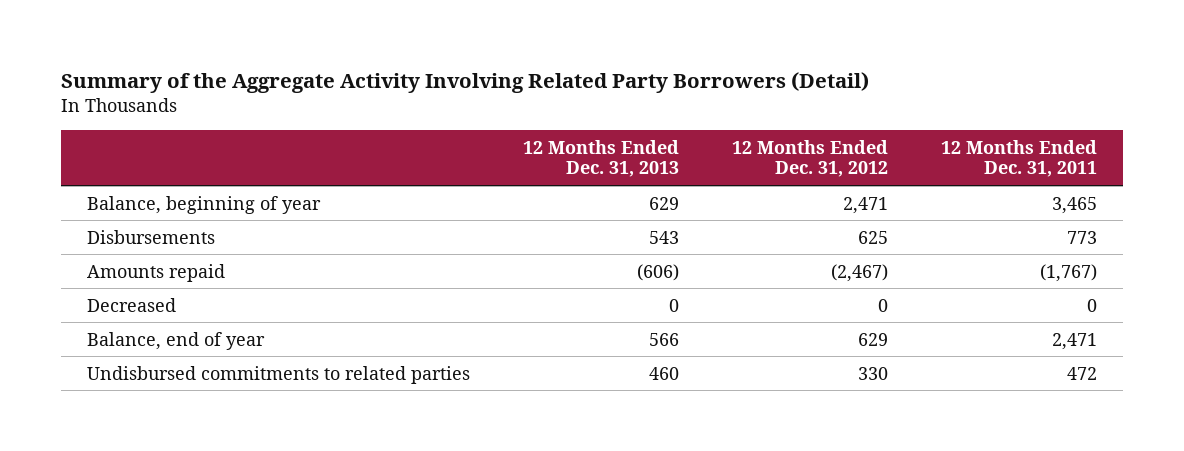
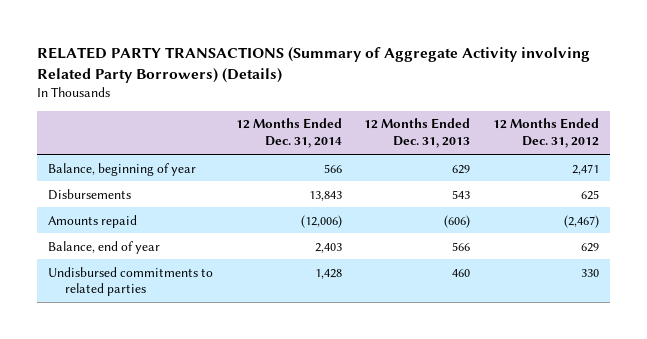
[60,72,869,94] Summary of the Aggregate Activity Involving Related Party Borrowers (Detail) -> [36,46,590,83] RELATED PARTY TRANSACTIONS (Summary of Aggregate Activity involving Related Party Borrowers) (Details)
[941,139,1098,178] 12 Months Ended Dec. 31, 2011 -> none
none -> [235,118,342,149] 12 Months Ended Dec. 31, 2014
[87,297,177,312] Decreased -> none

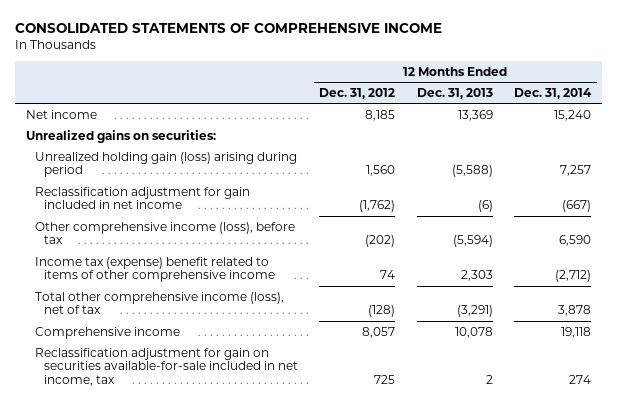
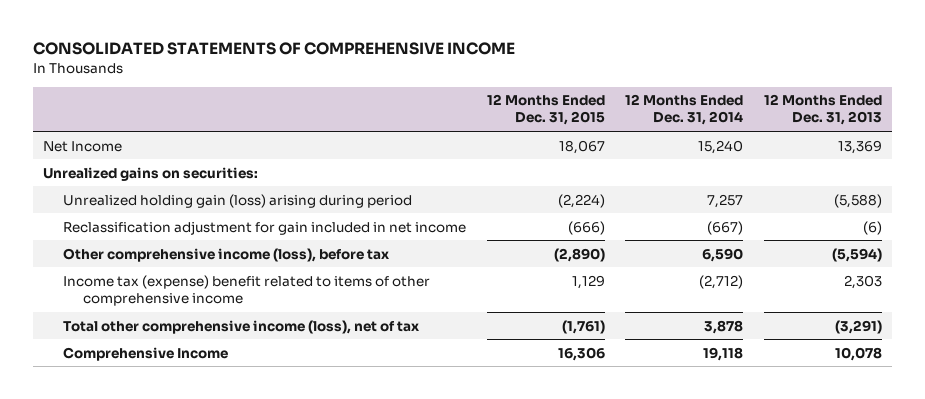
[319,87,396,99] Dec. 31, 2012 -> none
none -> [486,94,605,126] 12 Months Ended Dec. 31, 2015
[25,109,97,119] Net income -> [43,140,123,152] Net Income
[34,347,298,386] Reclassification adjustment for gain on securities available-for-sale included in net income, tax -> none
[34,326,180,339] Comprehensive income -> [63,346,229,361] Comprehensive Income

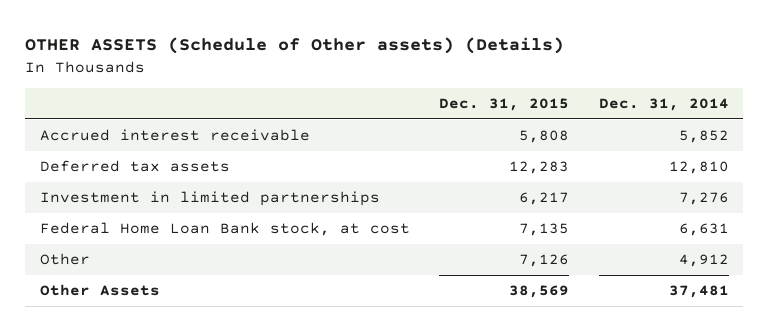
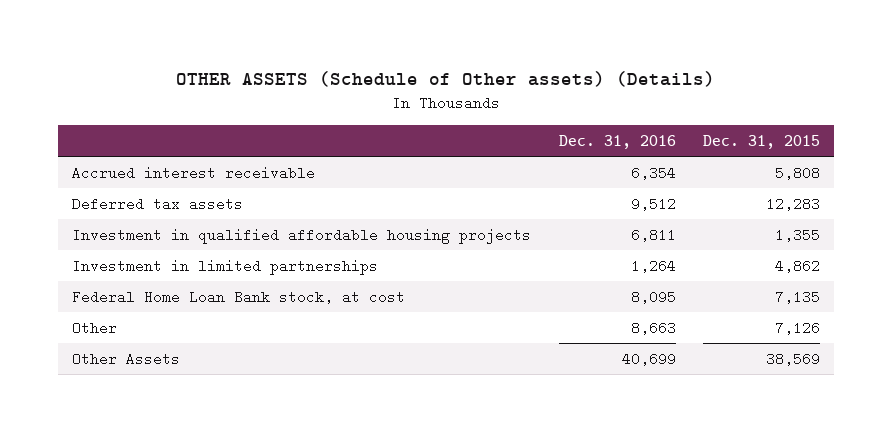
[598,98,729,112] Dec. 31, 2014 -> none
none -> [558,134,676,149] Dec. 31, 2016
none -> [71,227,531,244] Investment in qualified affordable housing projects
[519,192,570,206] 6,217 -> [775,258,821,273] 4,862

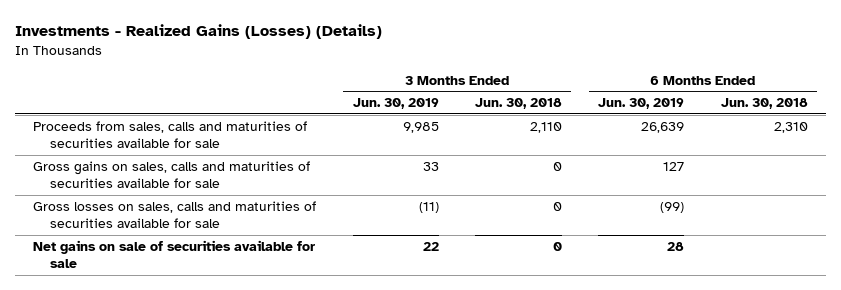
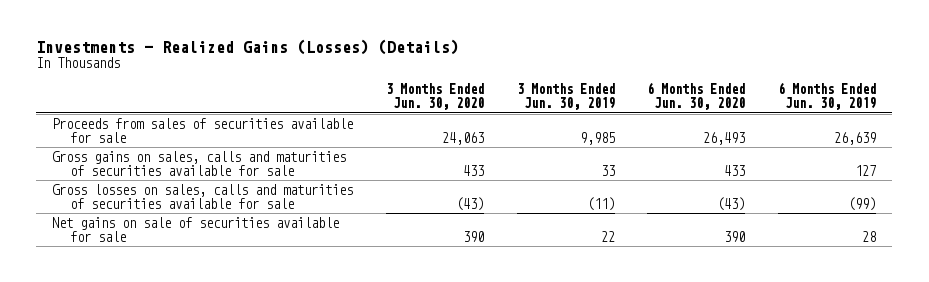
[474,98,562,110] Jun. 30, 2018 -> none
[720,98,808,110] Jun. 30, 2018 -> none
none -> [386,83,485,111] 3 Months Ended Jun. 30, 2020
none -> [647,82,746,111] 6 Months Ended Jun. 30, 2020
[33,120,308,148] Proceeds from sales, calls and maturities of securities available for sale -> [52,117,354,143] Proceeds from sales of securities available for sale

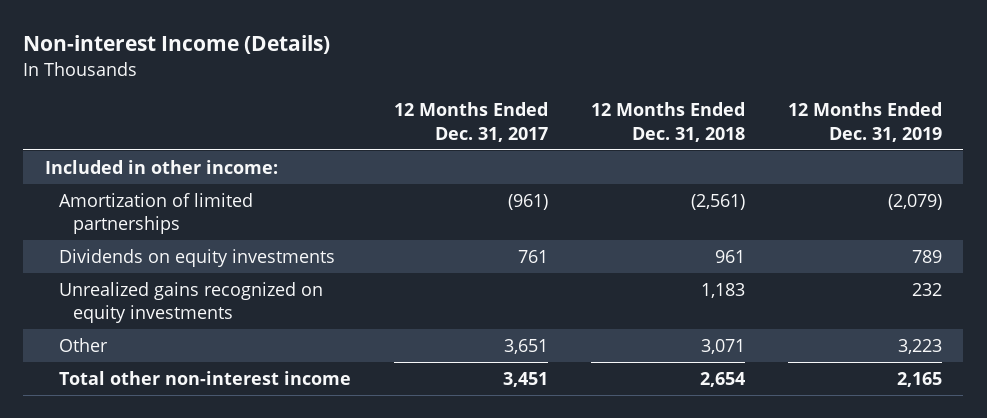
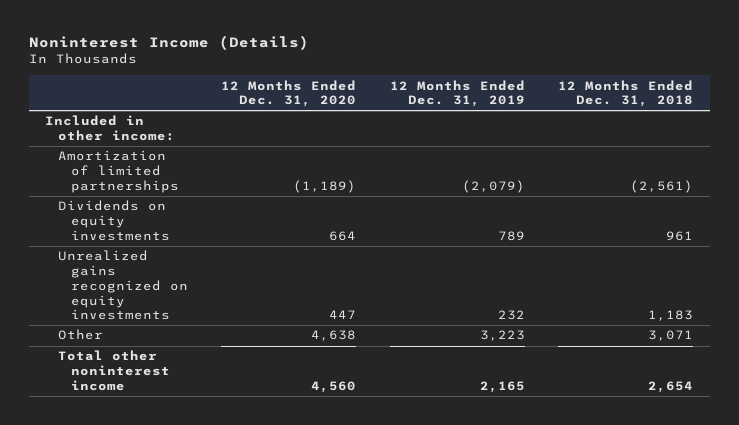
[23,35,331,55] Non-interest Income (Details) -> [28,35,309,51] Noninterest Income (Details)
[393,102,548,142] 12 Months Ended Dec. 31, 2017 -> none
none -> [221,79,357,108] 12 Months Ended Dec. 31, 2020
[58,370,351,385] Total other non-interest income -> [58,350,170,391] Total other noninterest income

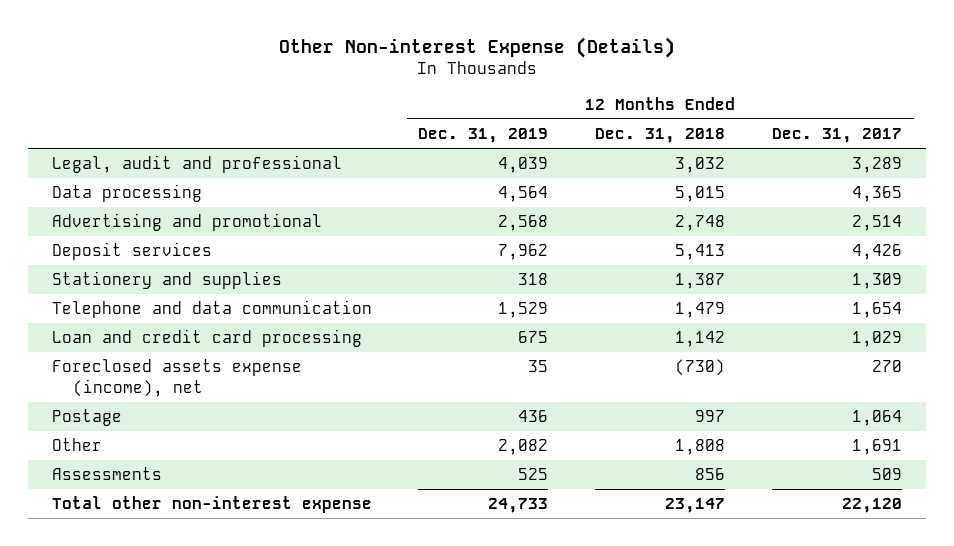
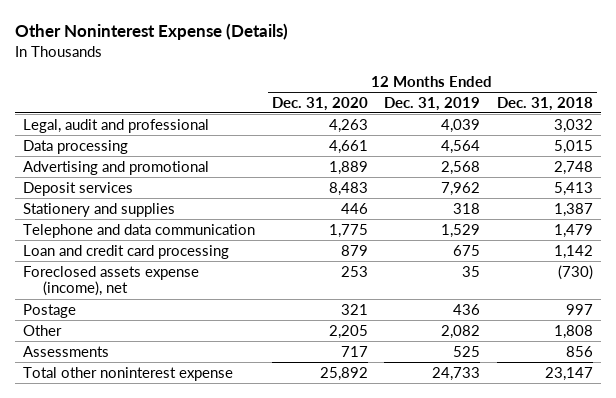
[278,36,675,58] Other Non-interest Expense (Details) -> [14,23,288,41] Other Noninterest Expense (Details)
[772,128,903,144] Dec. 31, 2017 -> none
none -> [271,96,368,111] Dec. 31, 2020
[51,496,372,514] Total other non-interest expense -> [23,366,234,381] Total other noninterest expense

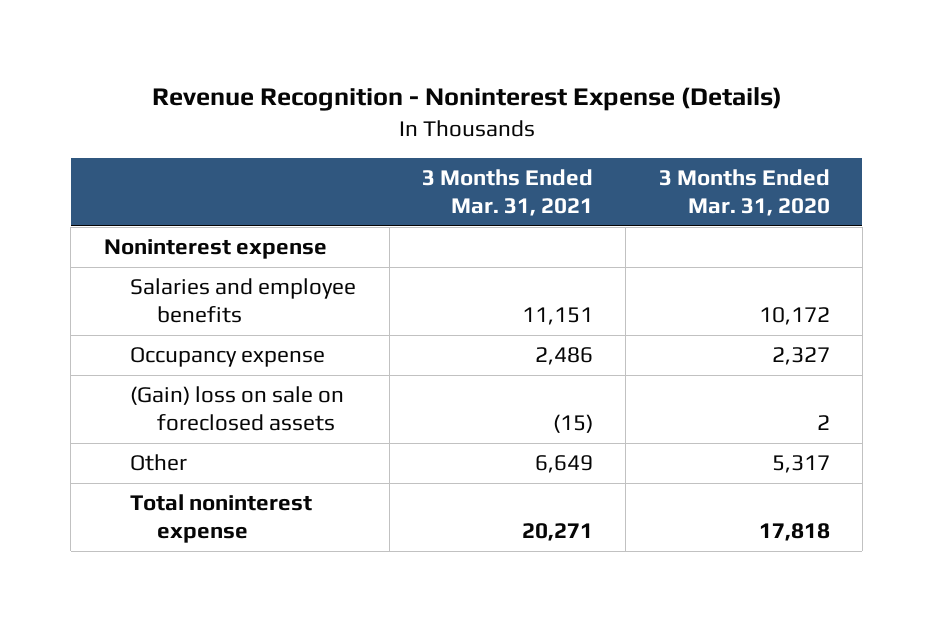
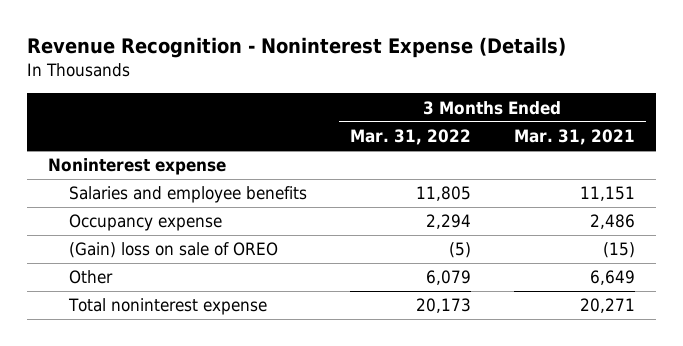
[658,169,830,217] 3 Months Ended Mar. 31, 2020 -> none
none -> [349,129,471,146] Mar. 31, 2022
[130,386,345,432] (Gain) loss on sale on foreclosed assets -> [68,242,278,259] (Gain) loss on sale of OREO

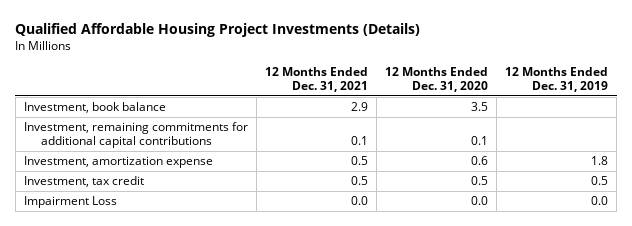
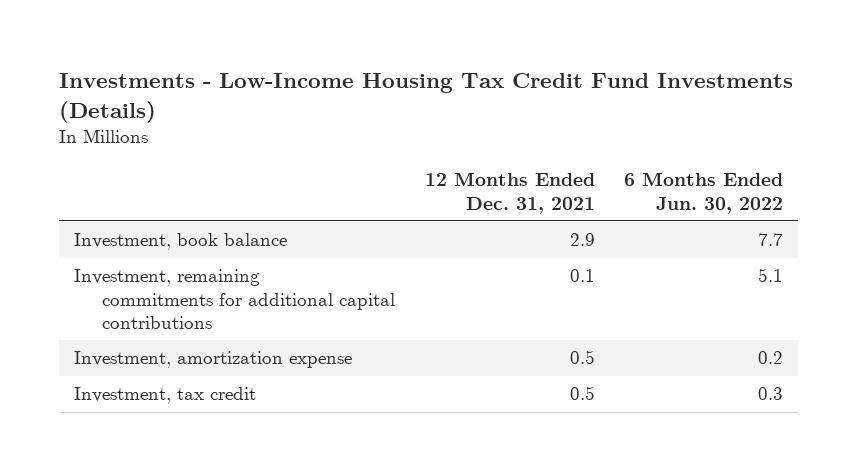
[15,22,421,37] Qualified Affordable Housing Project Investments (Details) -> [59,73,794,123] Investments - Low-Income Housing Tax Credit Fund Investments (Details)
[384,67,488,92] 12 Months Ended Dec. 31, 2020 -> none
[505,67,609,92] 12 Months Ended Dec. 31, 2019 -> none
none -> [624,172,784,214] 6 Months Ended Jun. 30, 2022
[23,196,117,209] Impairment Loss -> none

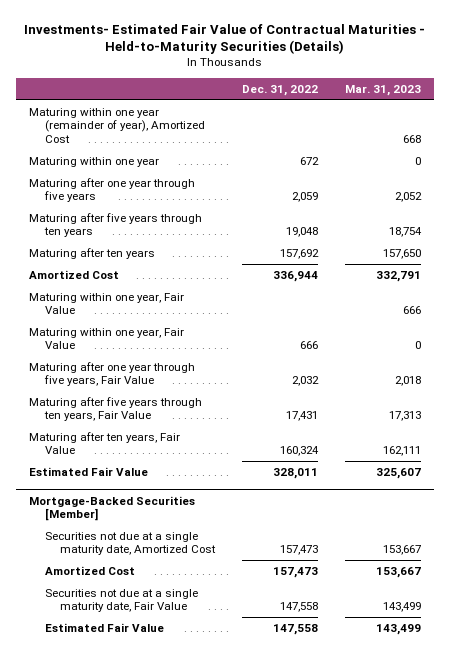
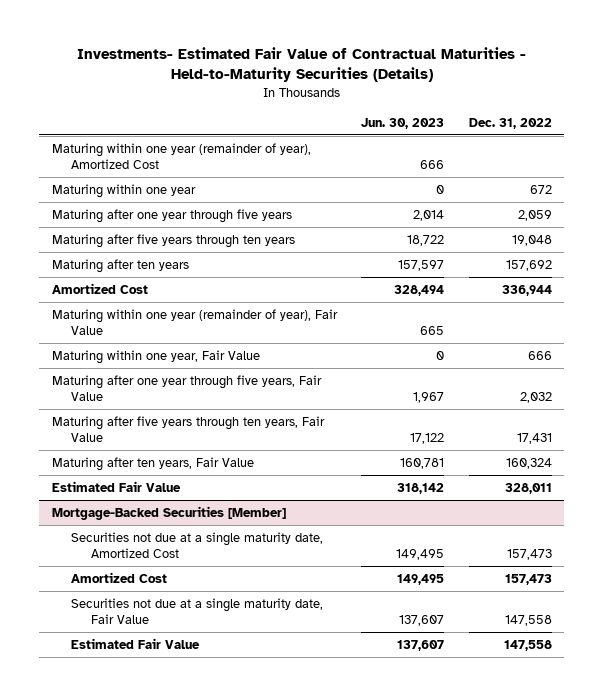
[344,84,421,96] Mar. 31, 2023 -> none
none -> [361,117,445,129] Jun. 30, 2023
[29,292,185,315] Maturing within one year, Fair Value -> [51,309,338,336] Maturing within one year (remainder of year), Fair Value

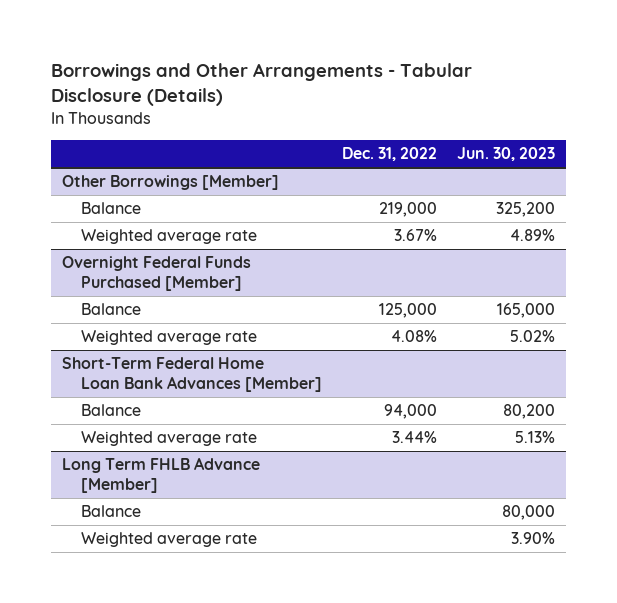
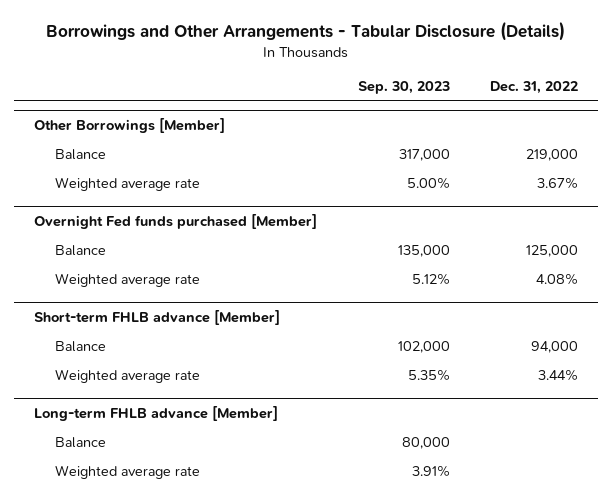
[457,147,556,162] Jun. 30, 2023 -> none
none -> [357,80,450,94] Sep. 30, 2023
[61,256,251,292] Overnight Federal Funds Purchased [Member] -> [34,213,318,229] Overnight Fed funds purchased [Member]
[61,357,322,393] Short-Term Federal Home Loan Bank Advances [Member] -> [34,309,281,325] Short-term FHLB advance [Member]
[61,457,260,494] Long Term FHLB Advance [Member] -> [34,405,279,421] Long-term FHLB advance [Member]

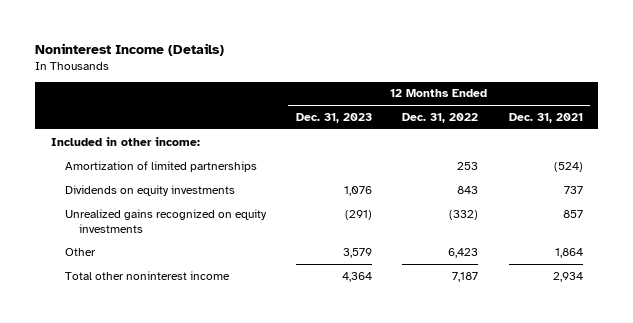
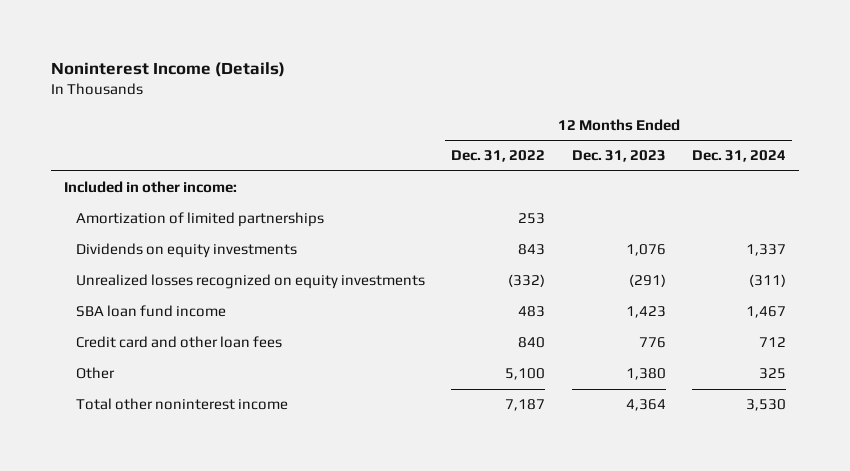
[508,113,583,124] Dec. 31, 2021 -> none
none -> [691,150,786,163] Dec. 31, 2024
[64,208,267,233] Unrealized gains recognized on equity investments -> [76,274,426,290] Unrealized losses recognized on equity investments
none -> [76,305,227,318] SBA loan fund income
none -> [76,336,283,349] Credit card and other loan fees
[342,247,372,258] 3,579 -> [625,368,666,381] 1,380
[448,247,479,258] 6,423 -> [505,368,546,381] 5,100

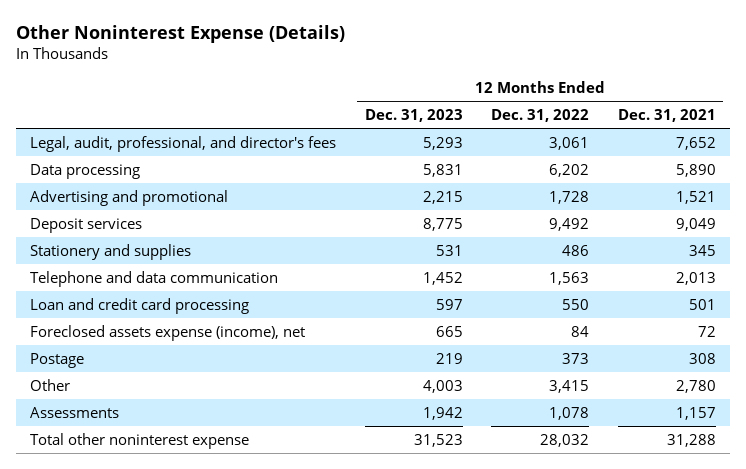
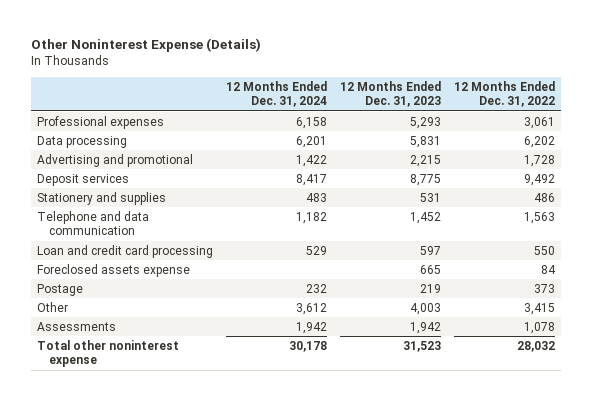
[617,108,716,122] Dec. 31, 2021 -> none
none -> [226,80,328,108] 12 Months Ended Dec. 31, 2024
[29,135,336,152] Legal, audit, professional, and director's fees -> [37,115,165,129] Professional expenses
[29,324,305,341] Foreclosed assets expense (income), net -> [37,263,191,277] Foreclosed assets expense

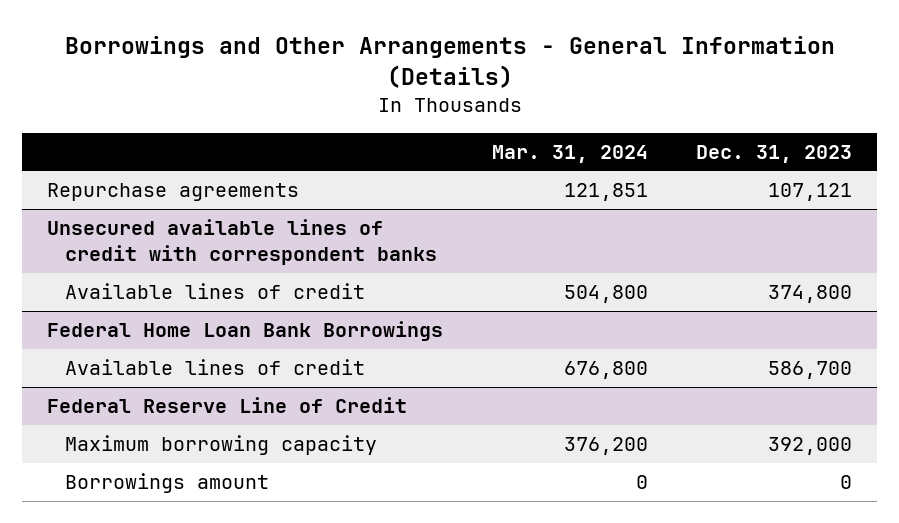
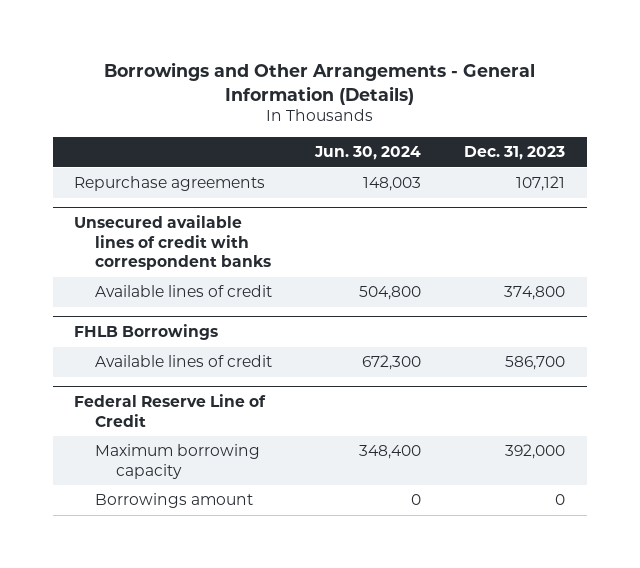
[491,144,648,163] Mar. 31, 2024 -> none
none -> [314,146,422,161] Jun. 30, 2024
[46,321,443,342] Federal Home Loan Bank Borrowings -> [74,324,219,341] FHLB Borrowings

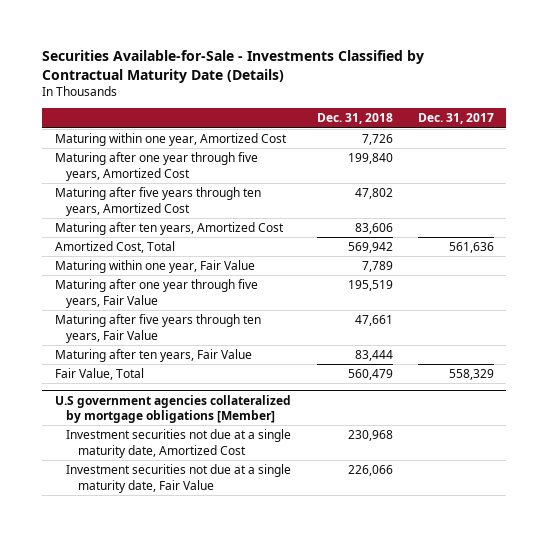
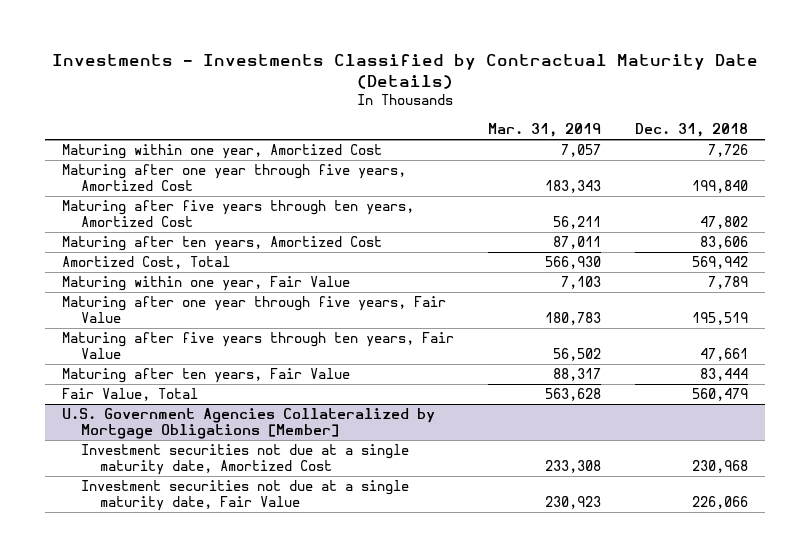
[42,49,425,83] Securities Available-for-Sale - Investments Classified by Contractual Maturity Date (Details) -> [52,53,759,90] Investments - Investments Classified by Contractual Maturity Date (Details)
[417,113,494,125] Dec. 31, 2017 -> none
none -> [488,123,602,138] Mar. 31, 2019
[54,394,291,424] U.S government agencies collateralized by mortgage obligations [Member] -> [61,408,435,440] U.S. Government Agencies Collateralized by Mortgage Obligations [Member]

